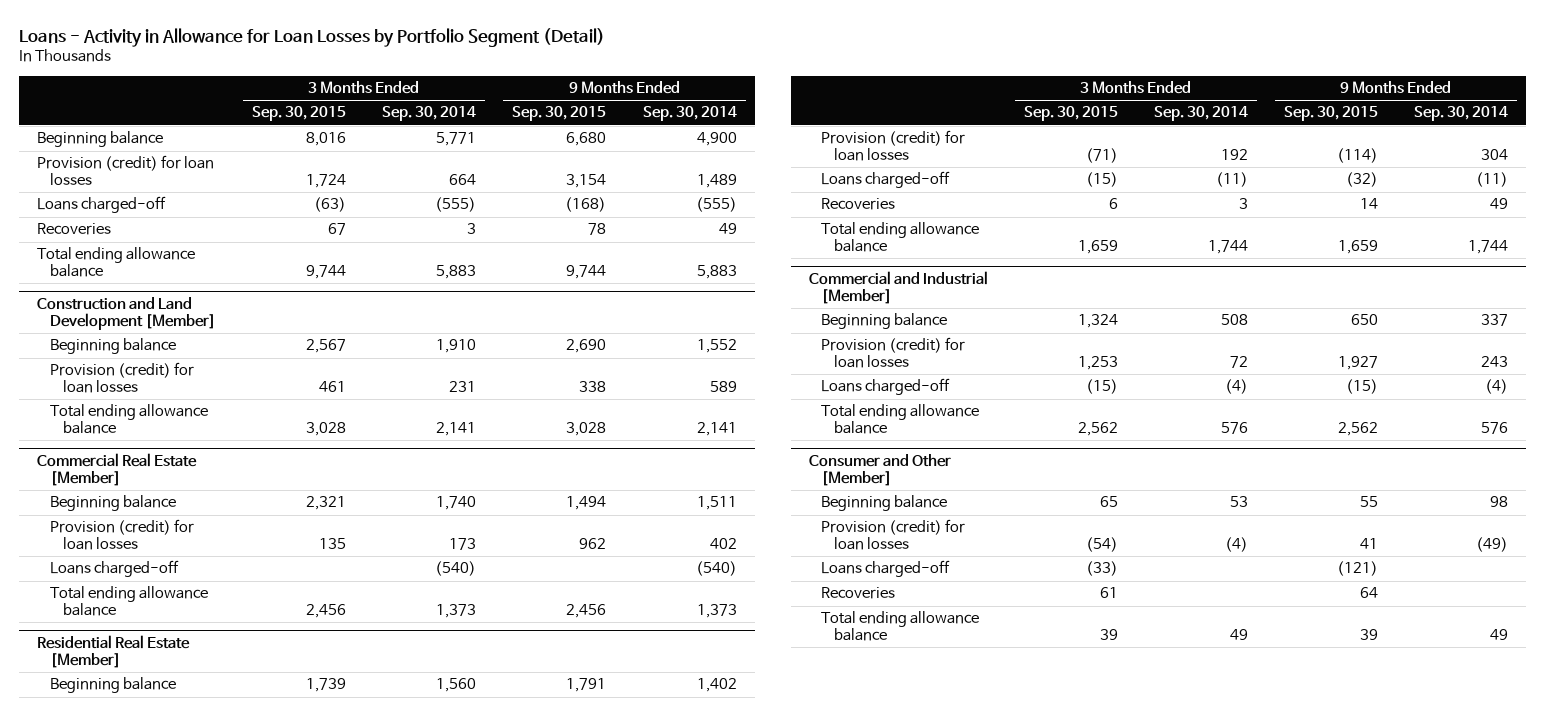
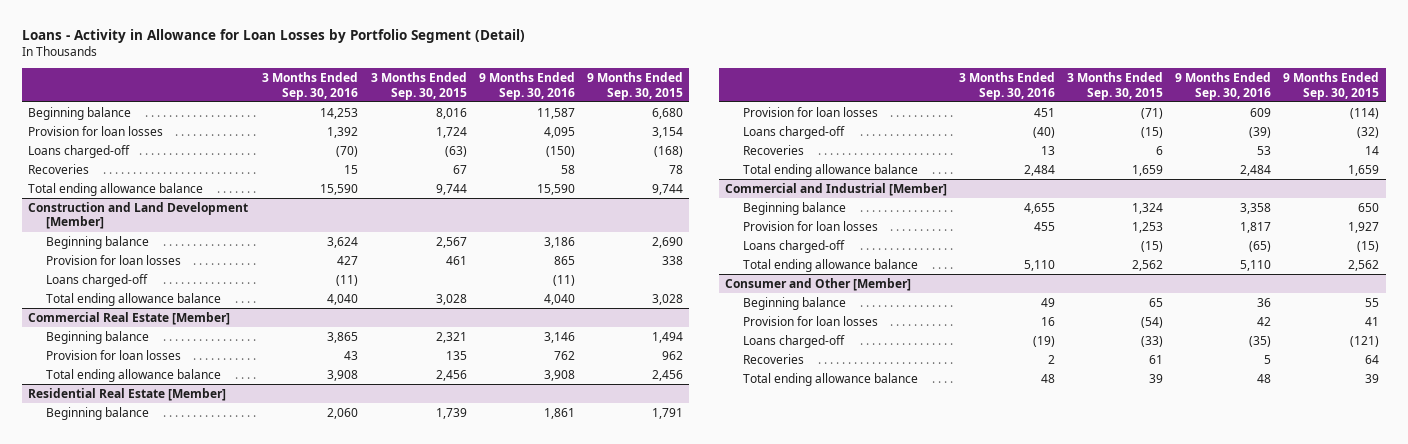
[382,106,477,122] Sep. 30, 2014 -> none
[642,106,737,122] Sep. 30, 2014 -> none
none -> [262,71,359,100] 3 Months Ended Sep. 30, 2016
none -> [478,71,575,100] 9 Months Ended Sep. 30, 2016
[37,155,215,186] Provision (credit) for loan losses -> [28,125,164,136] Provision for loan losses
[50,362,195,394] Provision (credit) for loan losses -> [46,254,182,265] Provision for loan losses
none -> [46,273,149,287] Loans charged-off
[50,560,180,578] Loans charged-off -> none
[50,519,195,551] Provision (credit) for loan losses -> [46,349,182,360] Provision for loan losses
[821,130,966,162] Provision (credit) for loan losses -> [742,106,878,117] Provision for loan losses
[821,337,966,369] Provision (credit) for loan losses -> [742,220,878,231] Provision for loan losses
[821,519,966,551] Provision (credit) for loan losses -> [742,315,878,326] Provision for loan losses

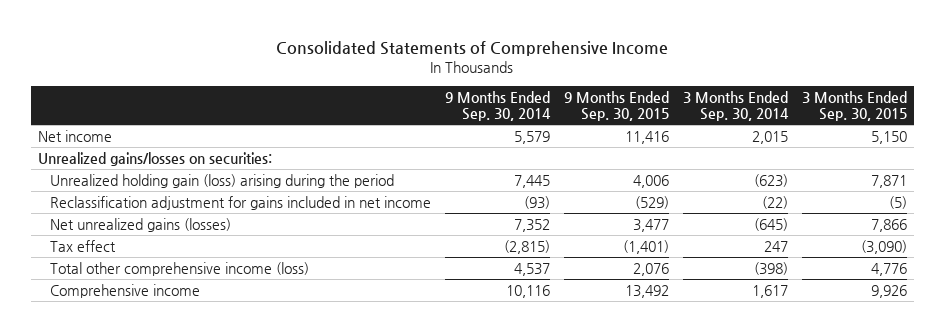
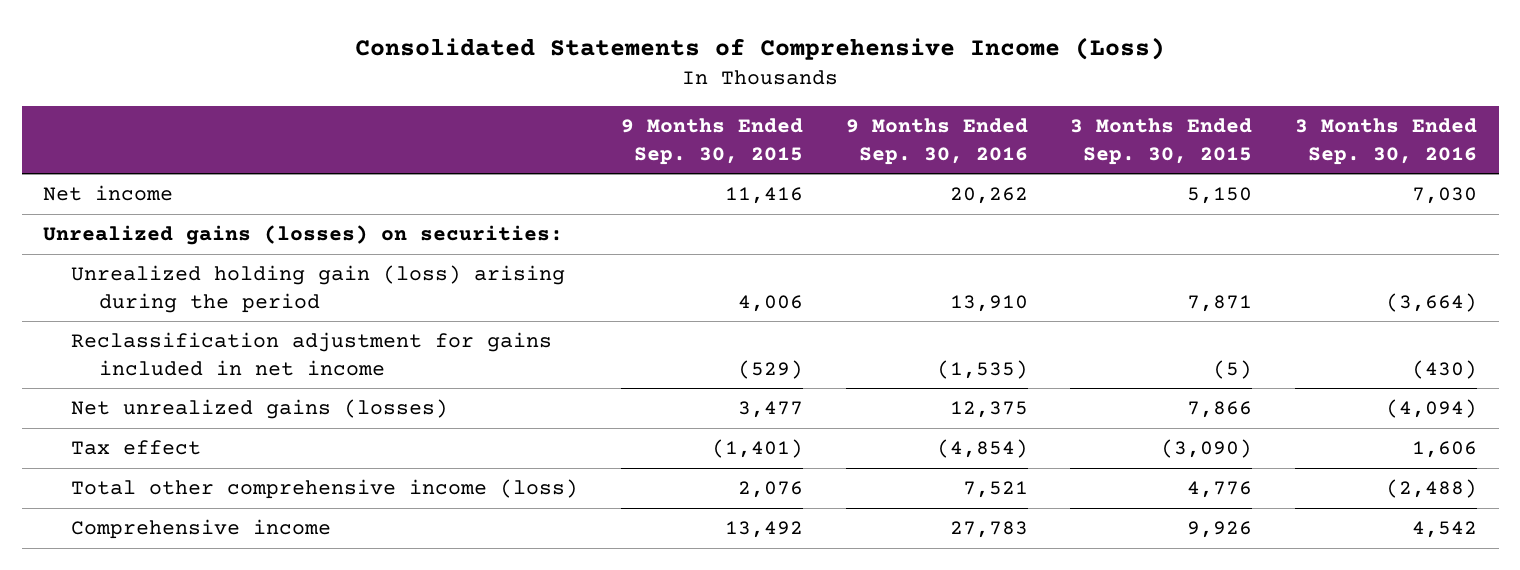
[276,40,669,56] Consolidated Statements of Comprehensive Income -> [355,37,1166,61] Consolidated Statements of Comprehensive Income (Loss)
[444,90,551,121] 9 Months Ended Sep. 30, 2014 -> none
[682,90,789,121] 3 Months Ended Sep. 30, 2014 -> none
none -> [845,118,1028,165] 9 Months Ended Sep. 30, 2016
none -> [1295,118,1478,165] 3 Months Ended Sep. 30, 2016
[38,152,273,167] Unrealized gains/losses on securities: -> [42,225,563,246] Unrealized gains (losses) on securities:

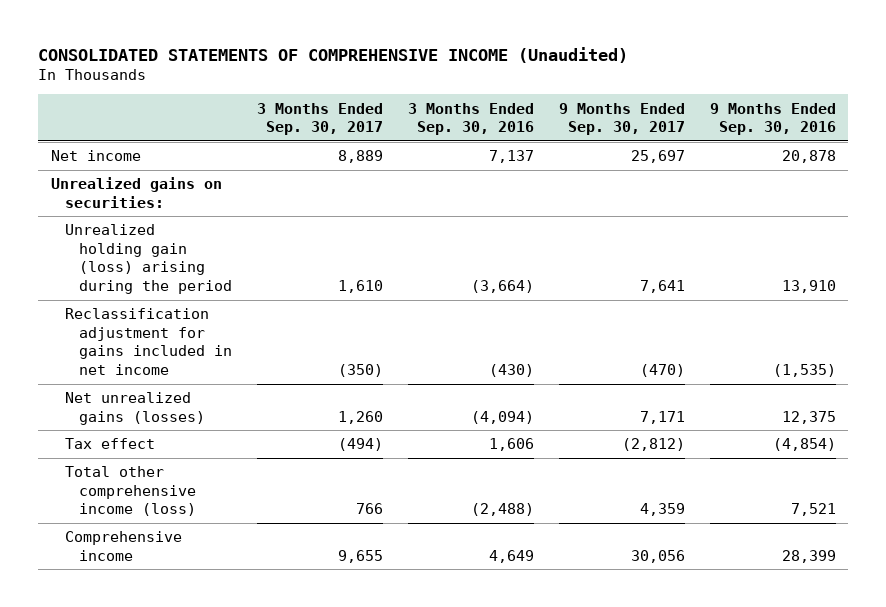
[355,37,1166,61] Consolidated Statements of Comprehensive Income (Loss) -> [38,46,629,63] CONSOLIDATED STATEMENTS OF COMPREHENSIVE INCOME (Unaudited)
[620,118,803,165] 9 Months Ended Sep. 30, 2015 -> none
[1070,118,1253,165] 3 Months Ended Sep. 30, 2015 -> none
none -> [256,102,383,136] 3 Months Ended Sep. 30, 2017
none -> [558,102,685,136] 9 Months Ended Sep. 30, 2017
[949,187,1028,205] 20,262 -> [781,150,836,164] 20,878
[1412,187,1478,205] 7,030 -> [488,150,534,164] 7,137
[42,225,563,246] Unrealized gains (losses) on securities: -> [50,177,222,208] Unrealized gains on securities:
[949,521,1028,539] 27,783 -> [781,549,836,563] 28,399
[1412,521,1478,539] 4,542 -> [488,549,534,563] 4,649

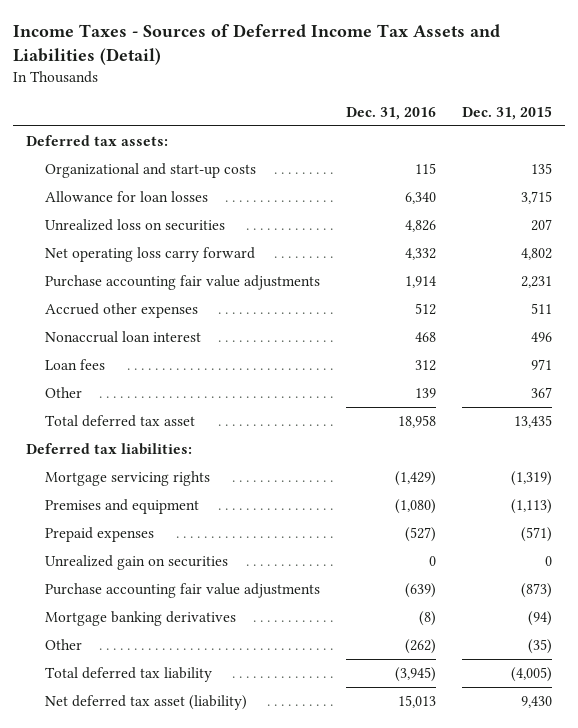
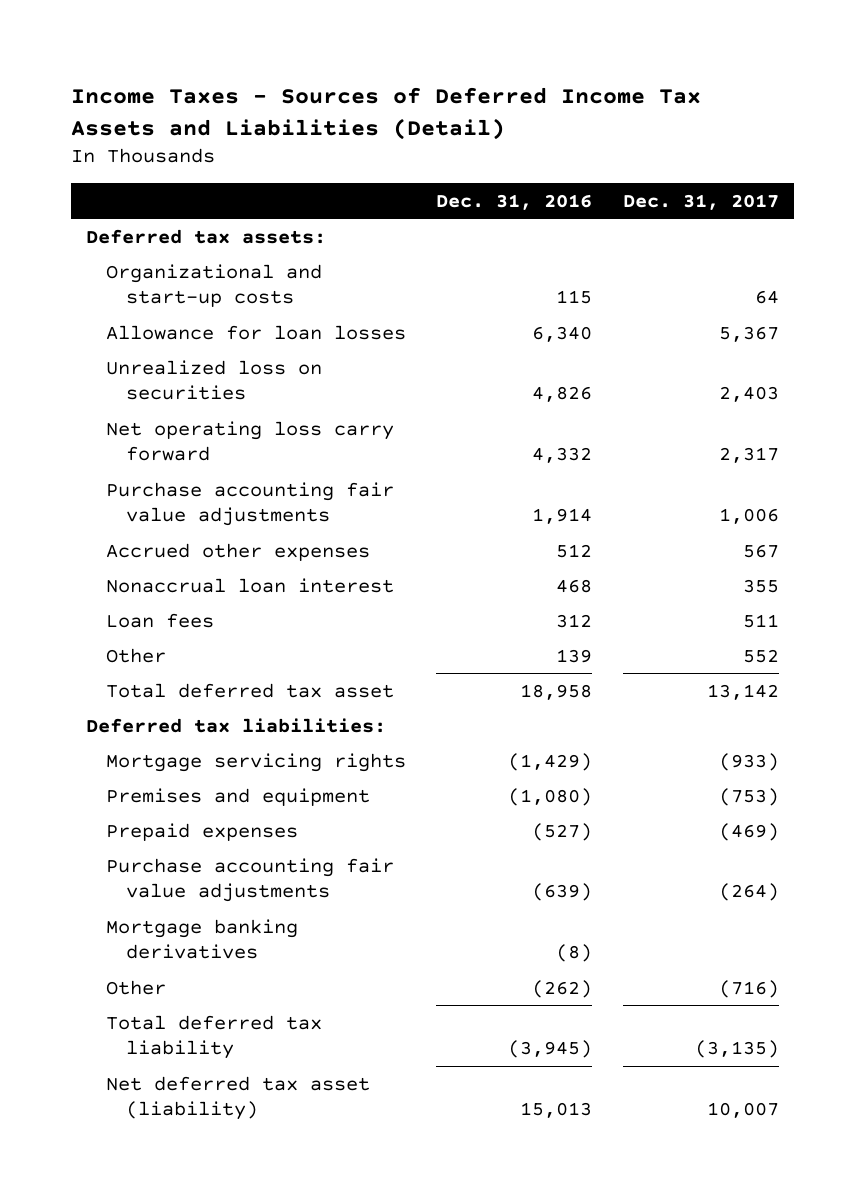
[461,105,552,120] Dec. 31, 2015 -> none
none -> [623,193,780,210] Dec. 31, 2017
[44,555,228,571] Unrealized gain on securities -> none

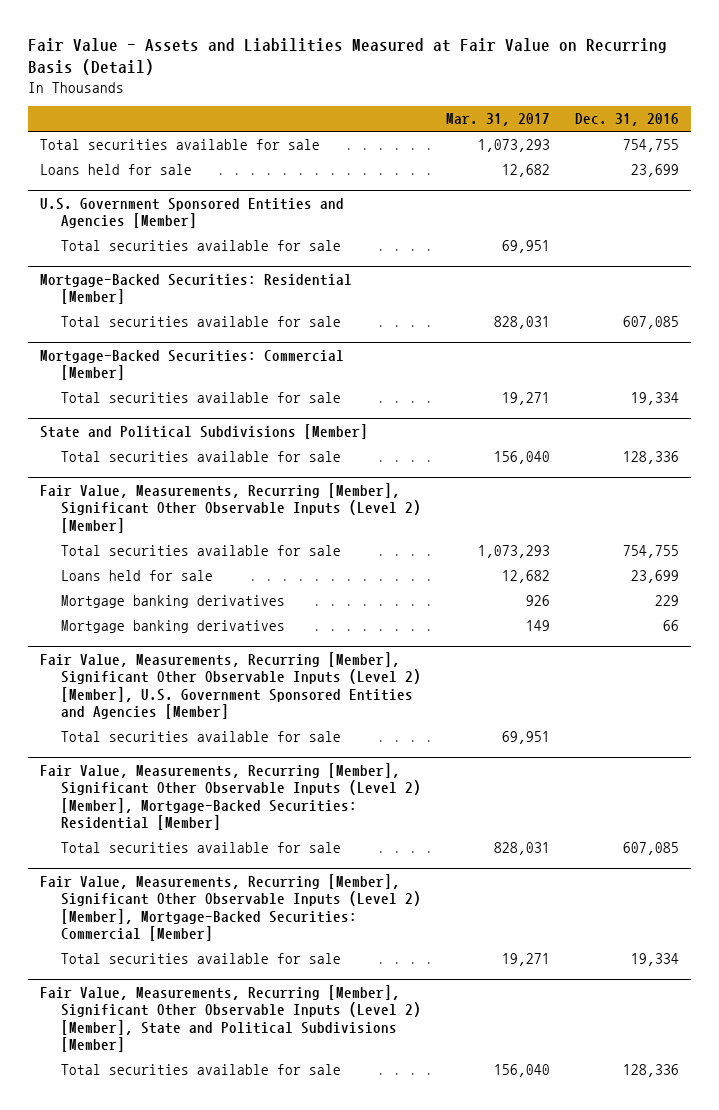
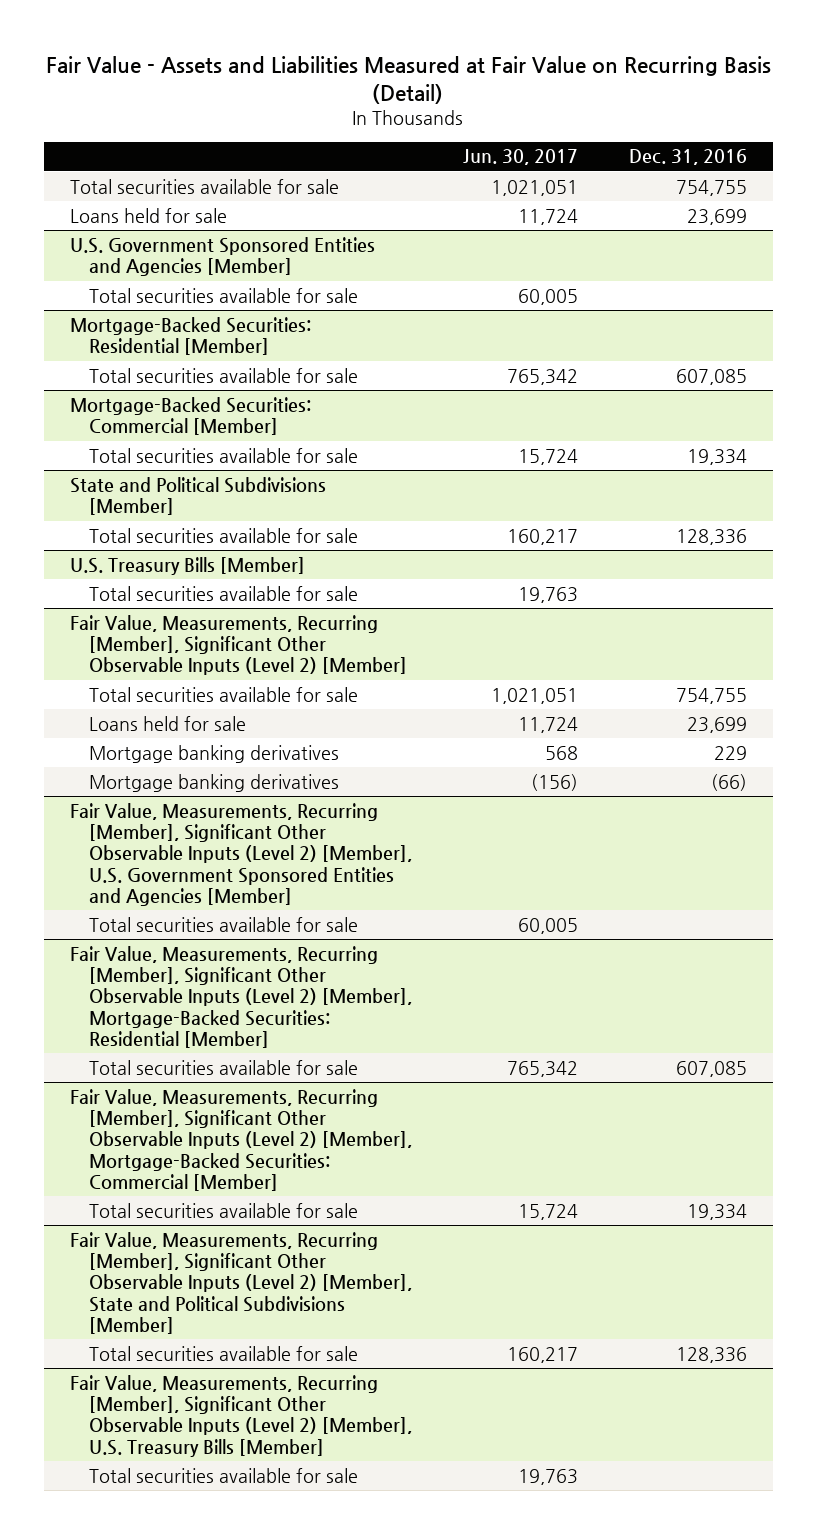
[445,113,550,127] Mar. 31, 2017 -> none
none -> [463,149,579,166] Jun. 30, 2017
none -> [69,556,305,575] U.S. Treasury Bills [Member]
none -> [89,585,359,601] Total securities available for sale
[662,620,679,632] 66 -> [711,773,748,791] (66)
none -> [69,1374,413,1457] Fair Value, Measurements, Recurring [Member], Significant Other Observable Inputs (Level 2) [Member], U.S. Treasury Bills [Member]
none -> [89,1467,359,1483] Total securities available for sale

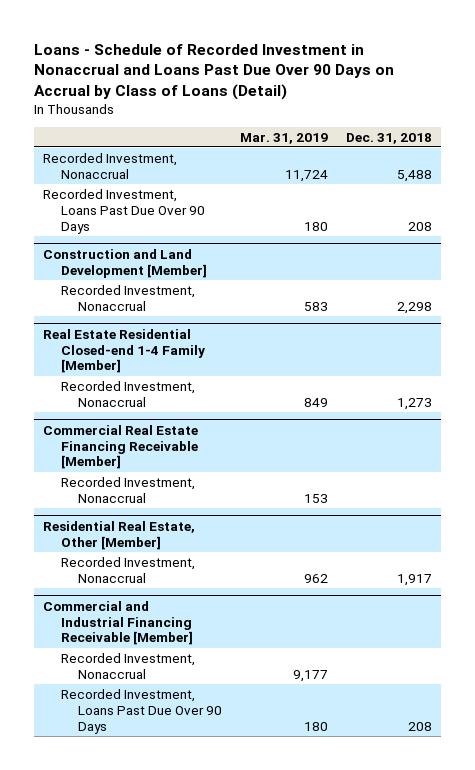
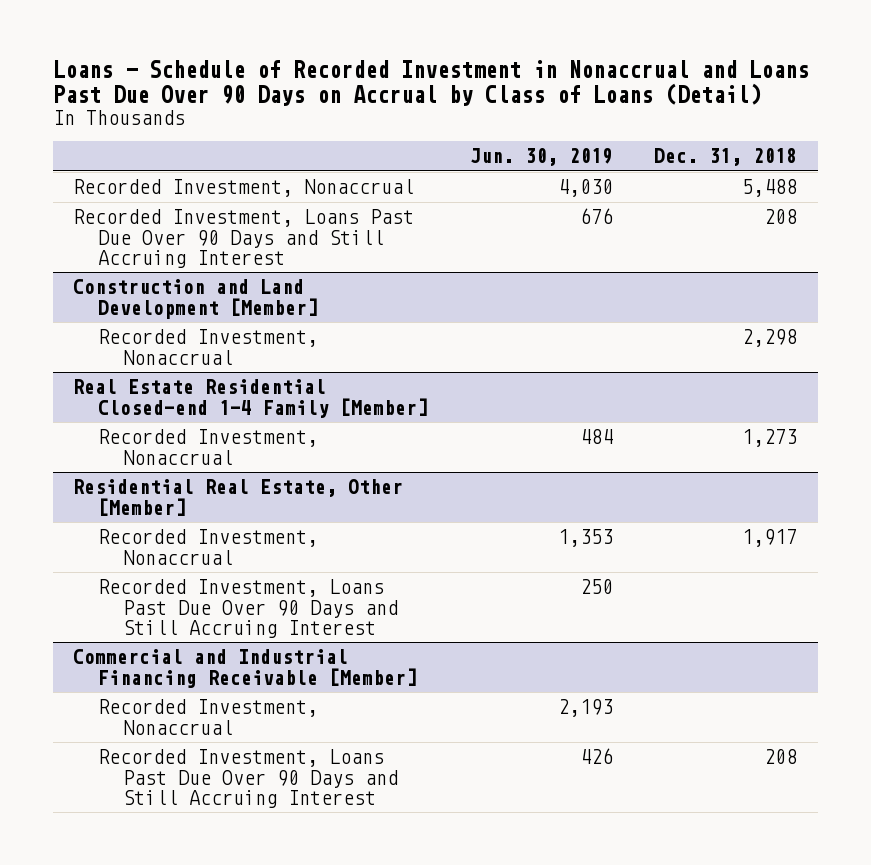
[239,132,328,144] Mar. 31, 2019 -> none
none -> [469,148,613,167] Jun. 30, 2019
[43,188,205,234] Recorded Investment, Loans Past Due Over 90 Days -> [73,209,415,268] Recorded Investment, Loans Past Due Over 90 Days and Still Accruing Interest
[43,424,199,470] Commercial Real Estate Financing Receivable [Member] -> none
[60,476,195,503] Recorded Investment, Nonaccrual -> none
none -> [98,579,399,638] Recorded Investment, Loans Past Due Over 90 Days and Still Accruing Interest
[60,688,222,734] Recorded Investment, Loans Past Due Over 90 Days -> [98,749,399,808] Recorded Investment, Loans Past Due Over 90 Days and Still Accruing Interest

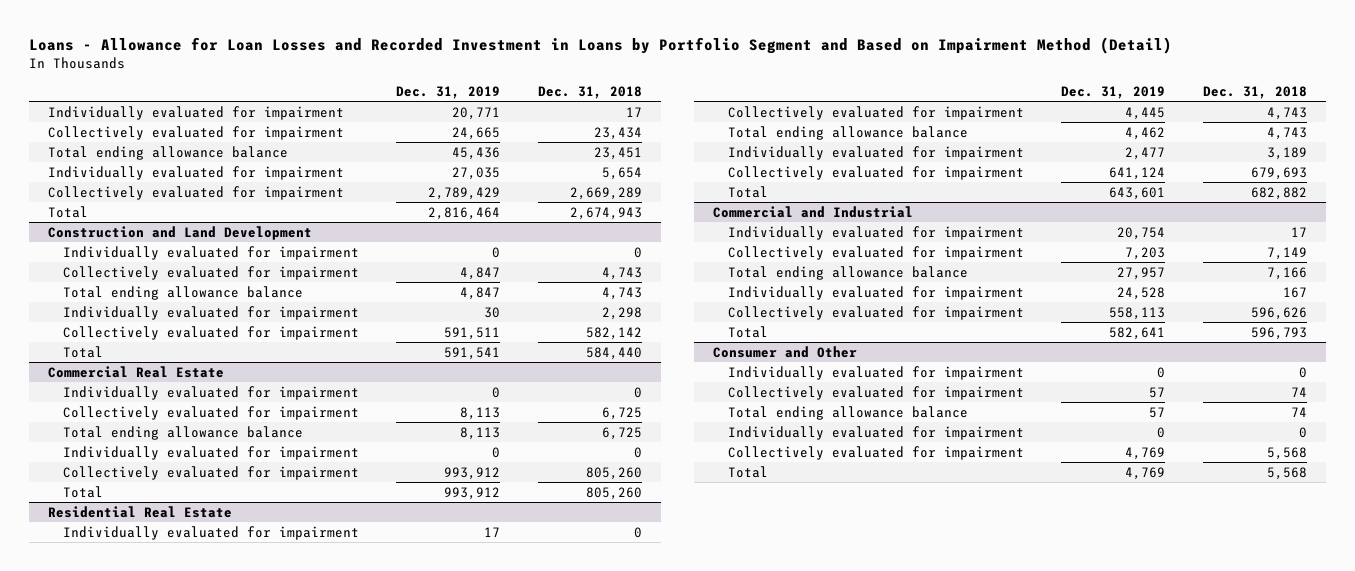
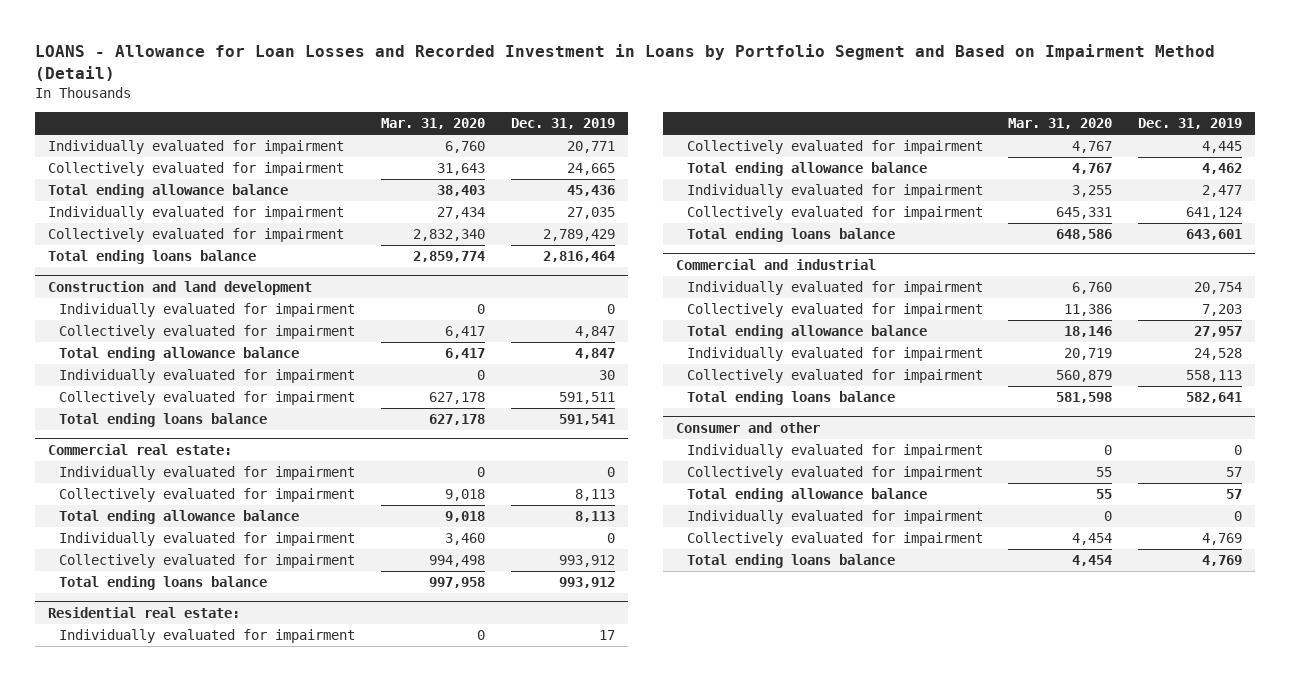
[29,36,1173,54] Loans - Allowance for Loan Losses and Recorded Investment in Loans by Portfolio Segment and Based on Impairment Method (Detail) -> [35,44,1216,81] LOANS - Allowance for Loan Losses and Recorded Investment in Loans by Portfolio Segment and Based on Impairment Method (Detail)
[537,85,642,99] Dec. 31, 2018 -> none
none -> [381,117,486,129] Mar. 31, 2020
[47,205,88,218] Total -> [48,250,257,265] Total ending loans balance
[47,225,312,240] Construction and Land Development -> [48,280,313,295] Construction and land development
[62,345,103,358] Total -> [59,413,268,428] Total ending loans balance
[47,365,224,378] Commercial Real Estate -> [48,443,233,455] Commercial real estate:
[62,485,103,498] Total -> [59,576,268,591] Total ending loans balance
[47,505,232,518] Residential Real Estate -> [48,606,241,618] Residential real estate:
[727,185,768,198] Total -> [686,228,895,243] Total ending loans balance
[712,205,913,218] Commercial and Industrial -> [675,258,876,270] Commercial and industrial
[727,325,768,338] Total -> [686,391,895,406] Total ending loans balance
[712,345,857,358] Consumer and Other -> [675,421,820,433] Consumer and other
[727,465,768,478] Total -> [686,554,895,569] Total ending loans balance

